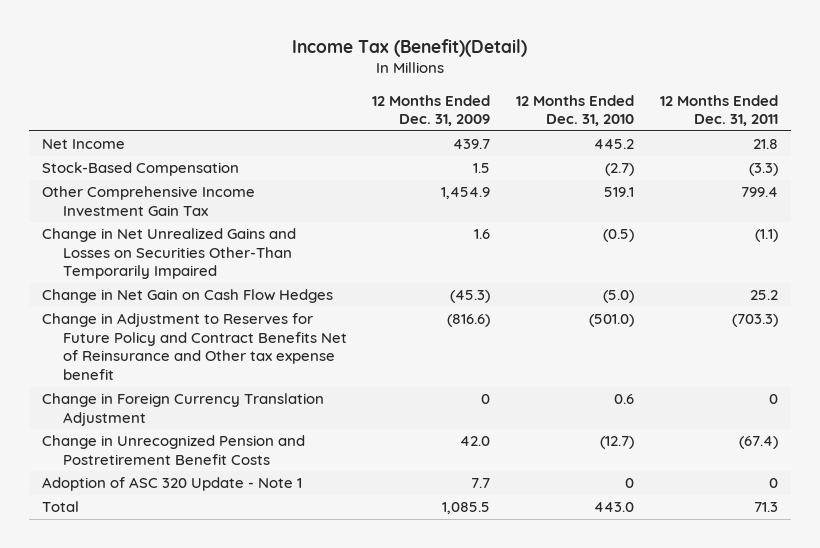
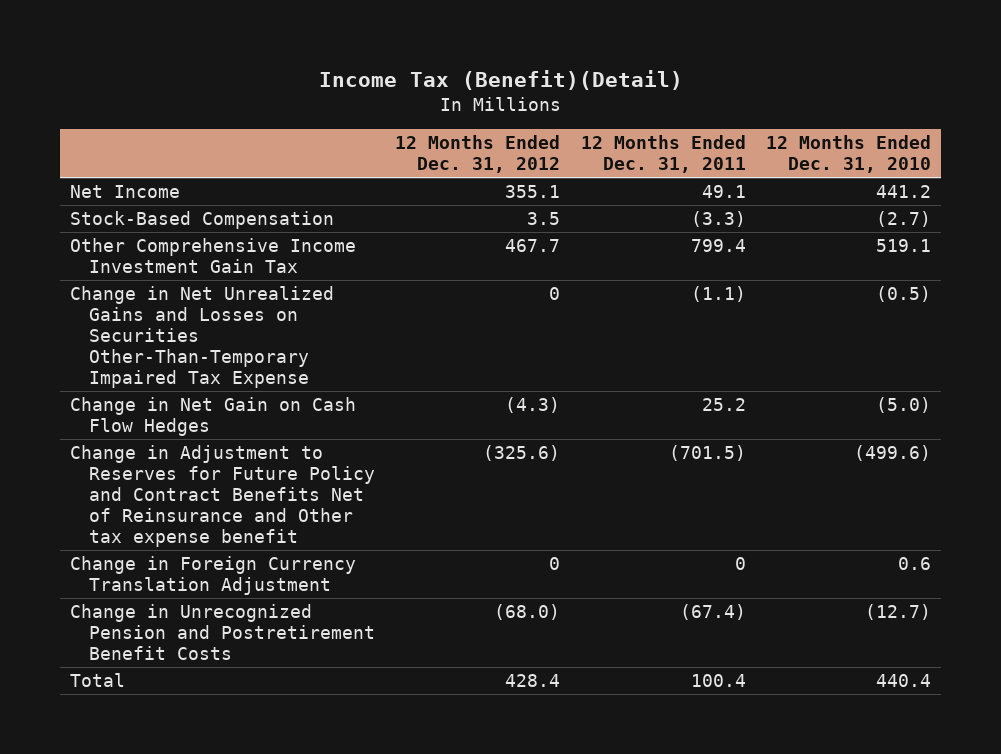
[372,94,491,127] 12 Months Ended Dec. 31, 2009 -> none
none -> [395,135,561,174] 12 Months Ended Dec. 31, 2012
[594,139,635,150] 445.2 -> [875,185,931,199] 441.2
[753,139,779,150] 21.8 -> [701,185,746,199] 49.1
[42,228,297,280] Change in Net Unrealized Gains and Losses on Securities Other-Than Temporarily Impaired -> [70,286,335,388] Change in Net Unrealized Gains and Losses on Securities Other-Than-Temporary Impaired Tax Expense
[589,314,635,328] (501.0) -> [853,445,931,462] (499.6)
[732,314,779,328] (703.3) -> [668,445,746,462] (701.5)
[42,477,303,492] Adoption of ASC 320 Update - Note 1 -> none
[594,502,635,513] 443.0 -> [875,674,931,688] 440.4
[754,502,779,513] 71.3 -> [690,674,746,688] 100.4

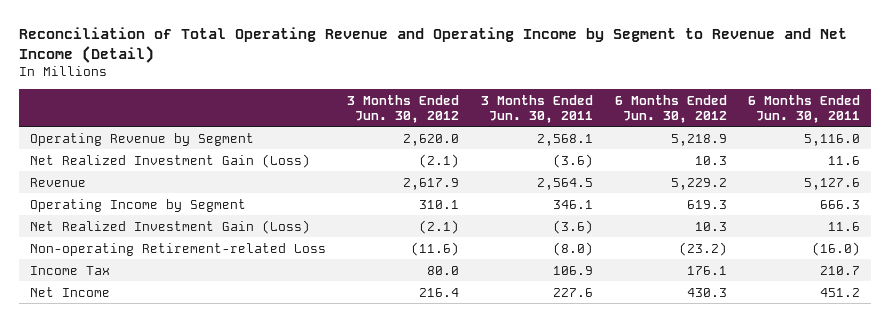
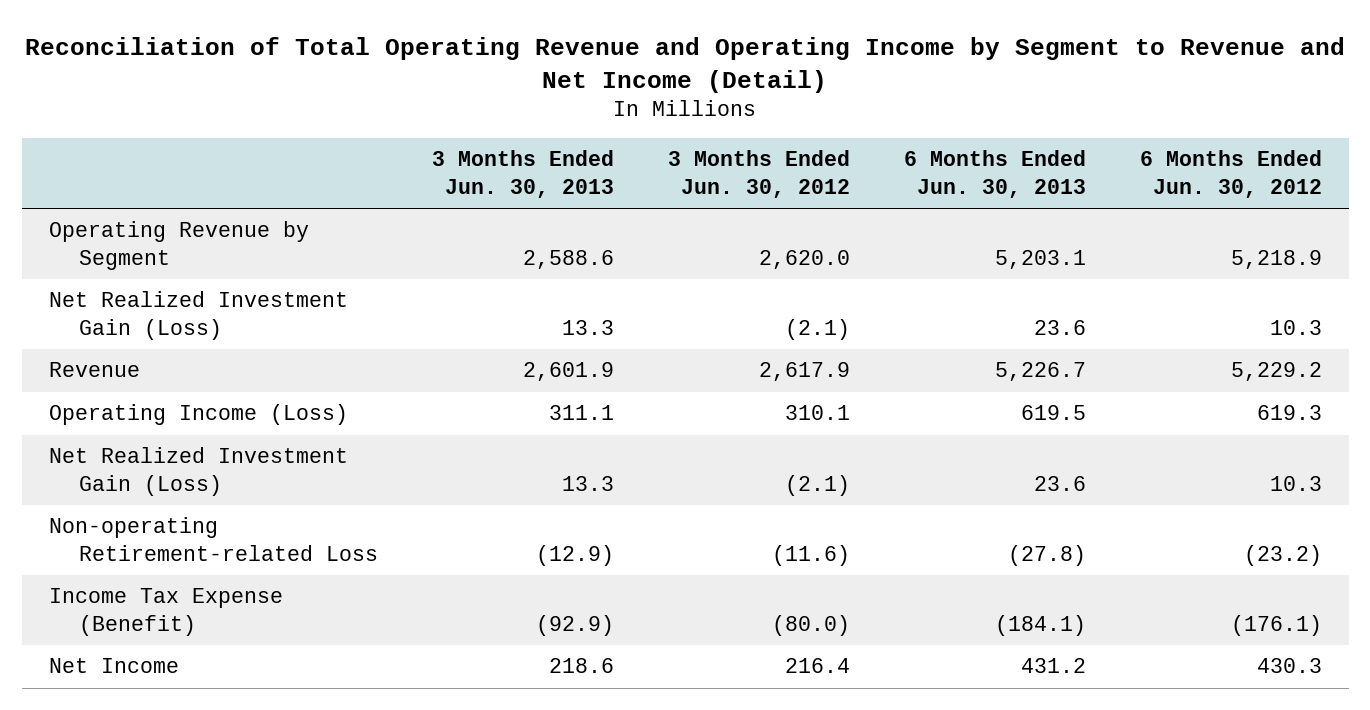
[480,95,593,123] 3 Months Ended Jun. 30, 2011 -> none
[748,95,861,123] 6 Months Ended Jun. 30, 2011 -> none
none -> [432,150,615,198] 3 Months Ended Jun. 30, 2013
none -> [903,150,1086,198] 6 Months Ended Jun. 30, 2013
[29,198,246,212] Operating Income by Segment -> [48,404,348,426] Operating Income (Loss)
[29,265,110,275] Income Tax -> [48,588,283,636] Income Tax Expense (Benefit)
[427,265,460,275] 80.0 -> [771,614,850,636] (80.0)
[686,265,727,275] 176.1 -> [1230,614,1322,636] (176.1)

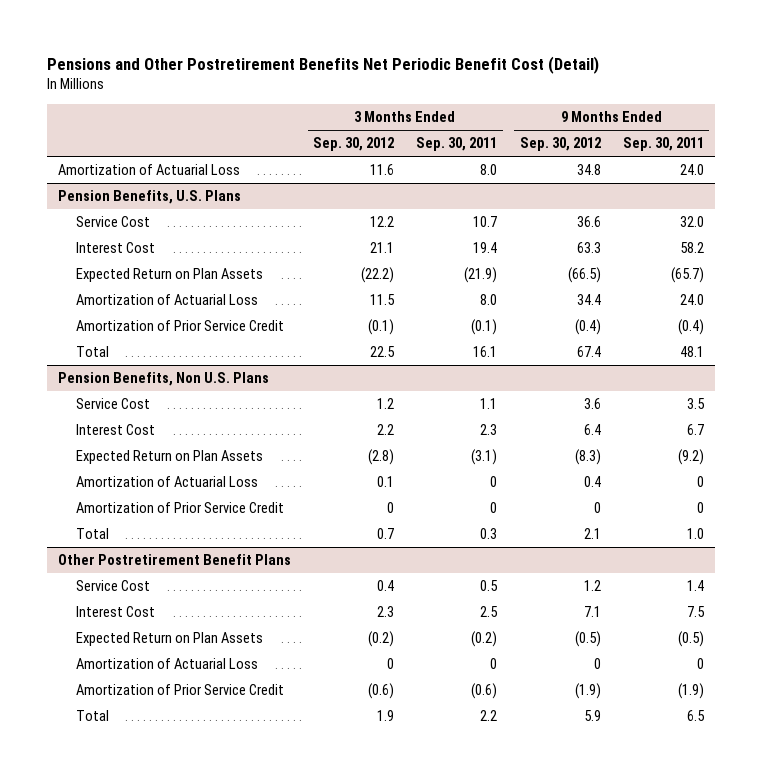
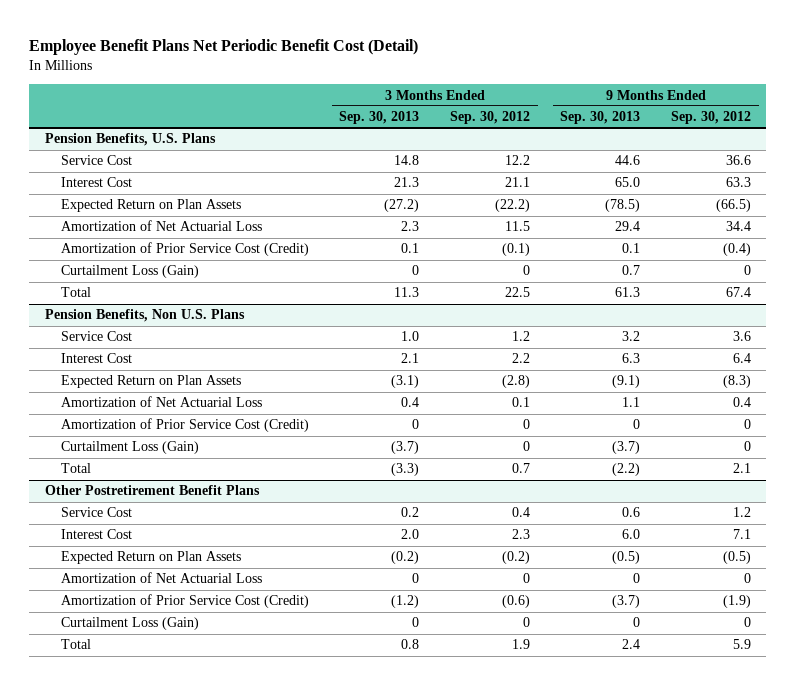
[47,55,600,74] Pensions and Other Postretirement Benefits Net Periodic Benefit Cost (Detail) -> [29,39,419,56] Employee Benefit Plans Net Periodic Benefit Cost (Detail)
[416,137,498,152] Sep. 30, 2011 -> none
[622,137,704,152] Sep. 30, 2011 -> none
none -> [339,111,420,125] Sep. 30, 2013
none -> [560,111,641,125] Sep. 30, 2013
[58,164,241,176] Amortization of Actuarial Loss -> none
[75,294,258,306] Amortization of Actuarial Loss -> [60,220,262,232] Amortization of Net Actuarial Loss
[75,320,284,332] Amortization of Prior Service Credit -> [60,242,309,257] Amortization of Prior Service Cost (Credit)
none -> [60,265,199,279] Curtailment Loss (Gain)
[75,476,258,488] Amortization of Actuarial Loss -> [60,396,262,408] Amortization of Net Actuarial Loss
[75,502,284,514] Amortization of Prior Service Credit -> [60,418,309,433] Amortization of Prior Service Cost (Credit)
none -> [60,441,199,455] Curtailment Loss (Gain)
[75,658,258,670] Amortization of Actuarial Loss -> [60,572,262,584] Amortization of Net Actuarial Loss
[75,684,284,696] Amortization of Prior Service Credit -> [60,594,309,609] Amortization of Prior Service Cost (Credit)
none -> [60,617,199,631] Curtailment Loss (Gain)

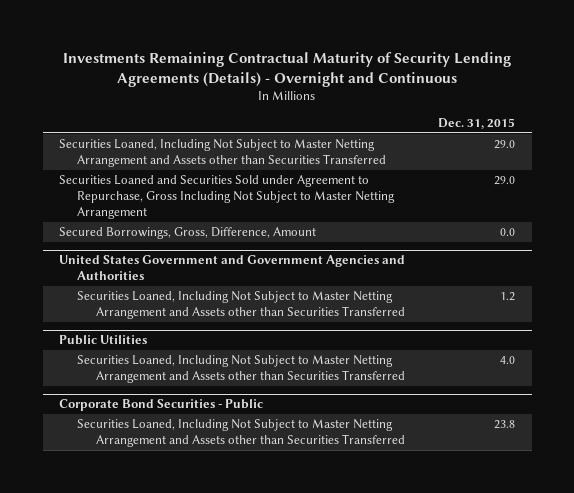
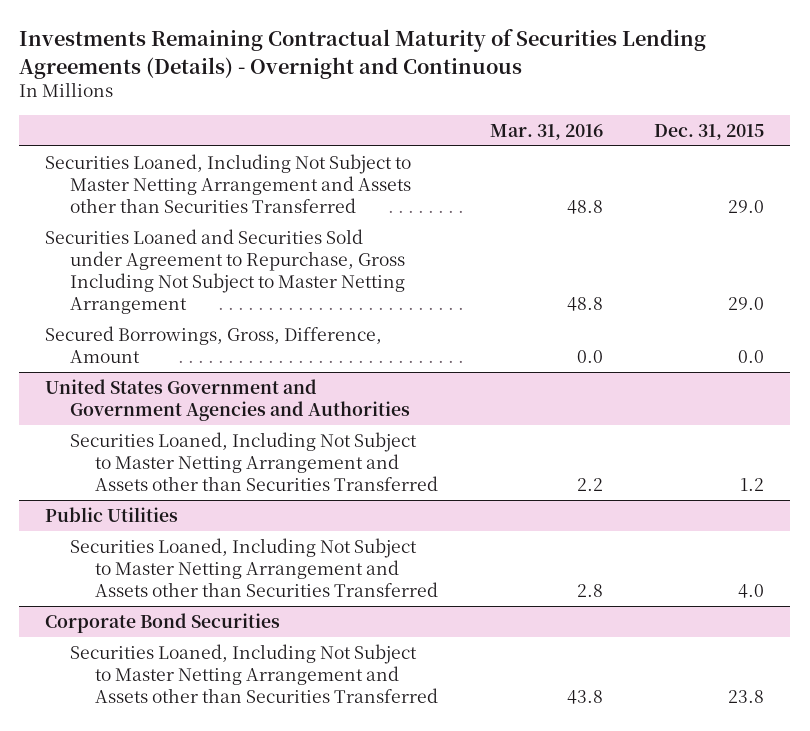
[63,51,512,87] Investments Remaining Contractual Maturity of Security Lending Agreements (Details) - Overnight and Continuous -> [19,29,707,79] Investments Remaining Contractual Maturity of Securities Lending Agreements (Details) - Overnight and Continuous
none -> [489,123,603,140] Mar. 31, 2016
[59,399,264,412] Corporate Bond Securities - Public -> [45,612,281,633] Corporate Bond Securities

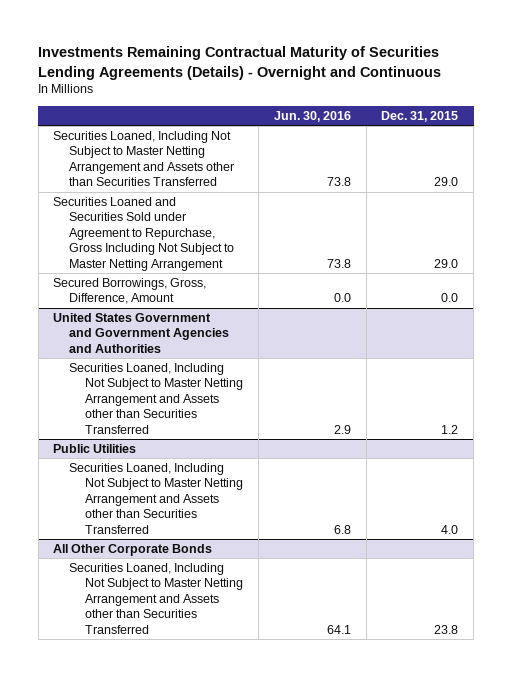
[489,123,603,140] Mar. 31, 2016 -> none
none -> [273,110,351,122] Jun. 30, 2016
[45,612,281,633] Corporate Bond Securities -> [53,544,213,557] All Other Corporate Bonds

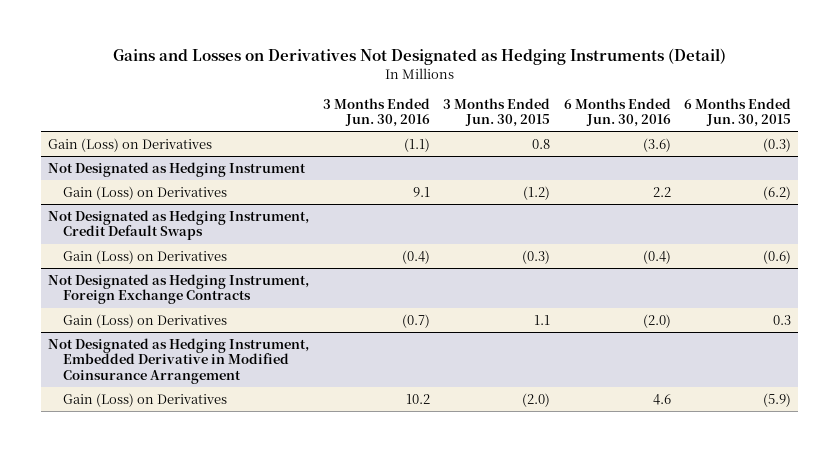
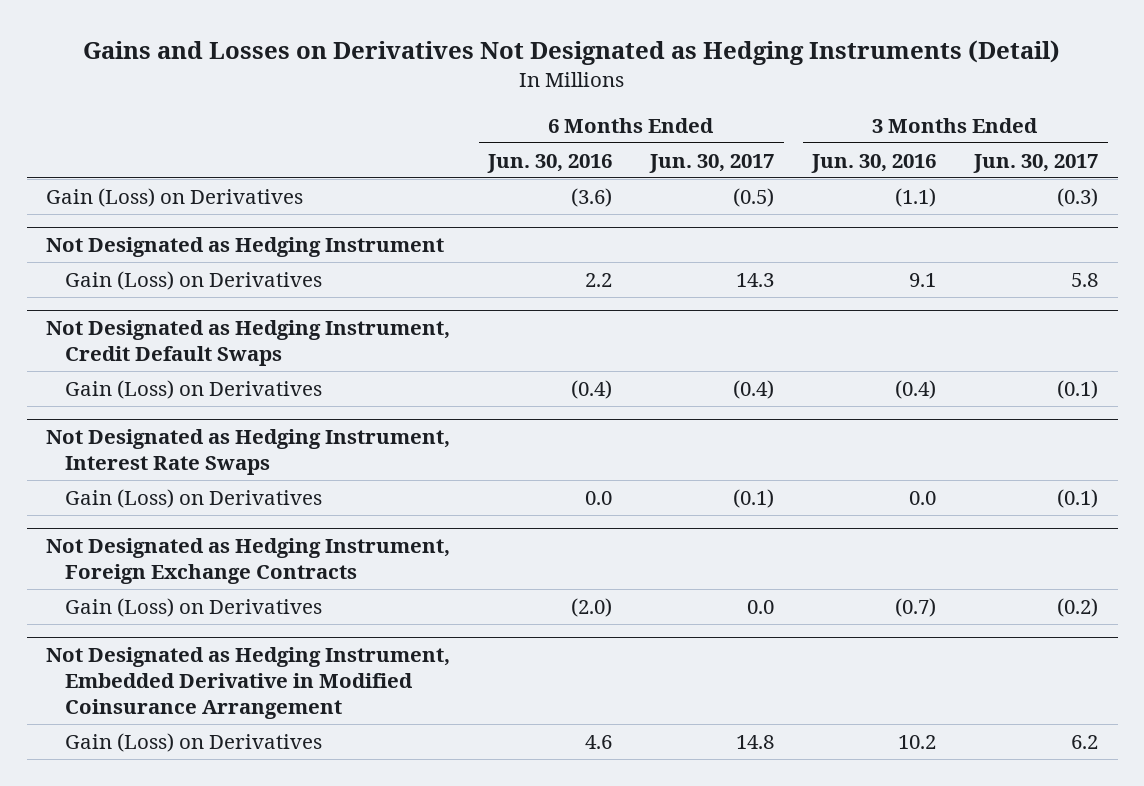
[443,97,551,128] 3 Months Ended Jun. 30, 2015 -> none
[684,97,792,128] 6 Months Ended Jun. 30, 2015 -> none
none -> [649,153,775,173] Jun. 30, 2017
none -> [973,153,1099,173] Jun. 30, 2017
none -> [45,428,450,476] Not Designated as Hedging Instrument, Interest Rate Swaps
none -> [64,488,322,508] Gain (Loss) on Derivatives

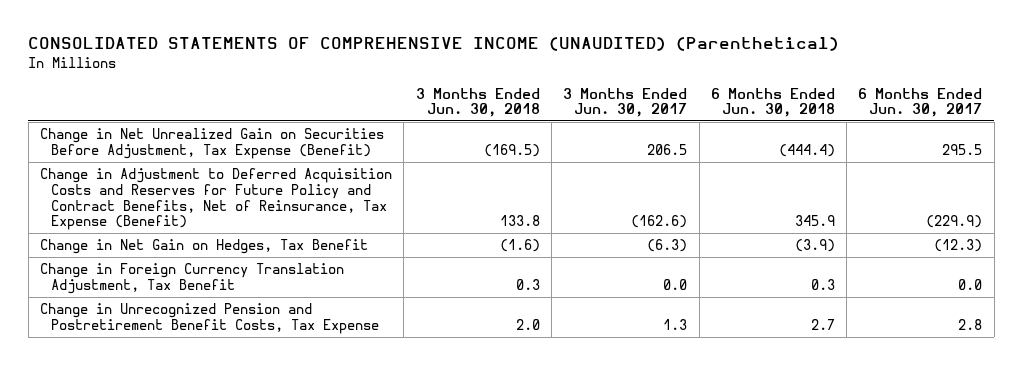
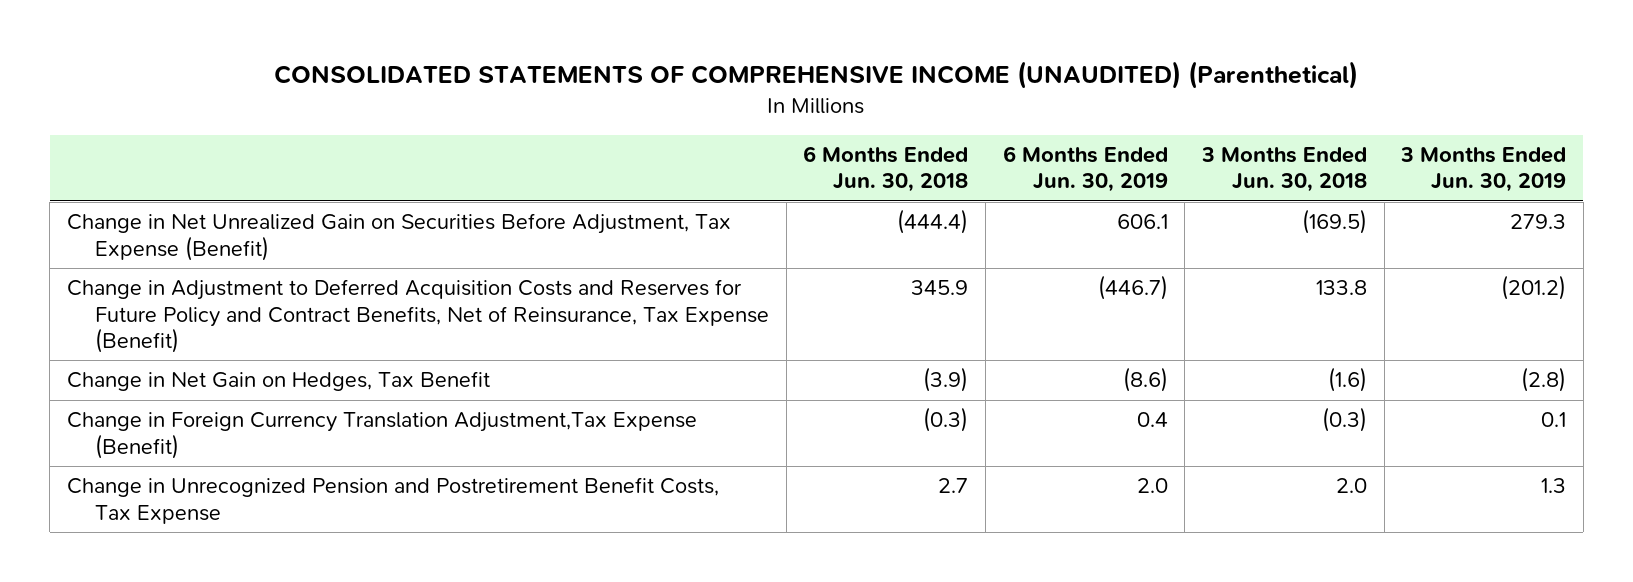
[563,87,688,118] 3 Months Ended Jun. 30, 2017 -> none
[858,87,983,118] 6 Months Ended Jun. 30, 2017 -> none
none -> [1002,145,1168,193] 6 Months Ended Jun. 30, 2019
none -> [1400,146,1567,193] 3 Months Ended Jun. 30, 2019
[40,263,345,294] Change in Foreign Currency Translation Adjustment, Tax Benefit -> [66,412,697,459] Change in Foreign Currency Translation Adjustment,Tax Expense (Benefit)
[515,278,540,290] 0.3 -> [1321,407,1367,433] (0.3)
[810,278,835,290] 0.3 -> [923,407,969,433] (0.3)

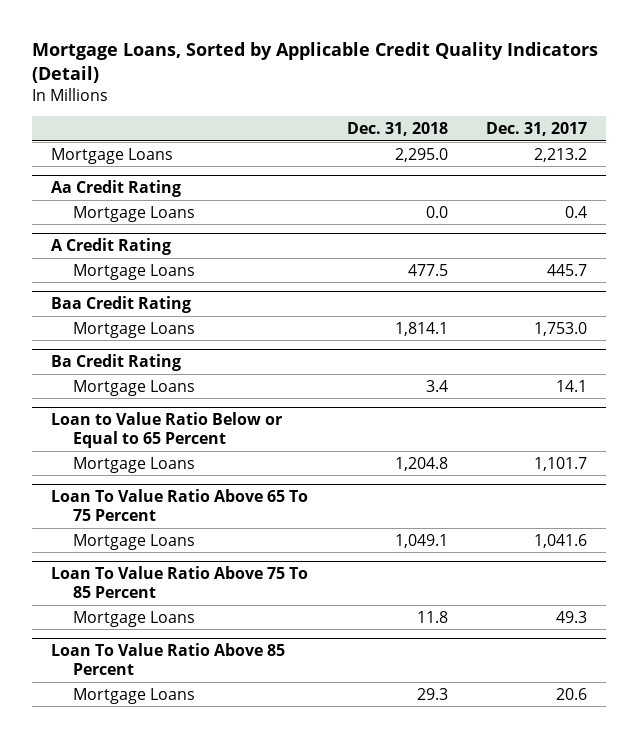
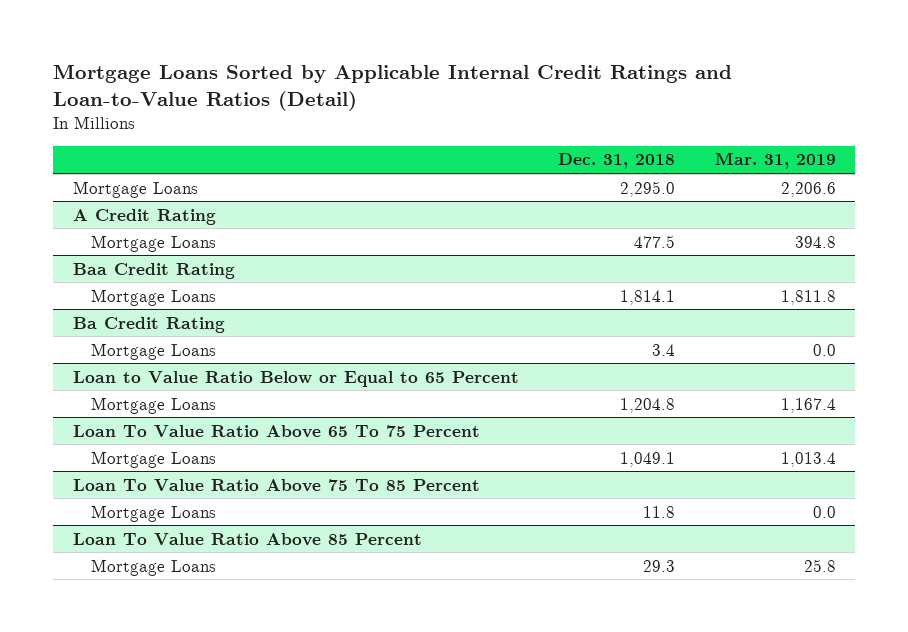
[32,42,599,84] Mortgage Loans, Sorted by Applicable Credit Quality Indicators (Detail) -> [52,64,732,111] Mortgage Loans Sorted by Applicable Internal Credit Ratings and Loan-to-Value Ratios (Detail)
[486,121,588,136] Dec. 31, 2017 -> none
none -> [714,152,836,170] Mar. 31, 2019
[51,180,182,198] Aa Credit Rating -> none
[73,205,196,222] Mortgage Loans -> none

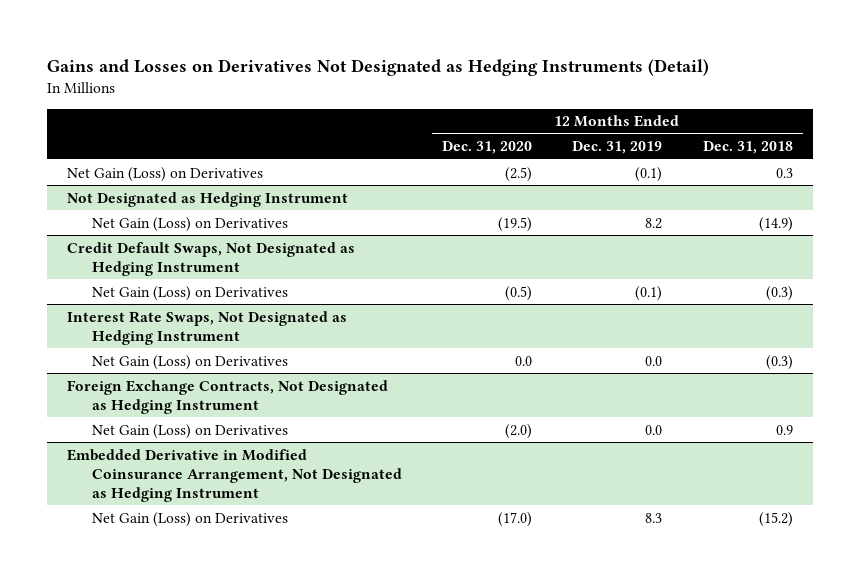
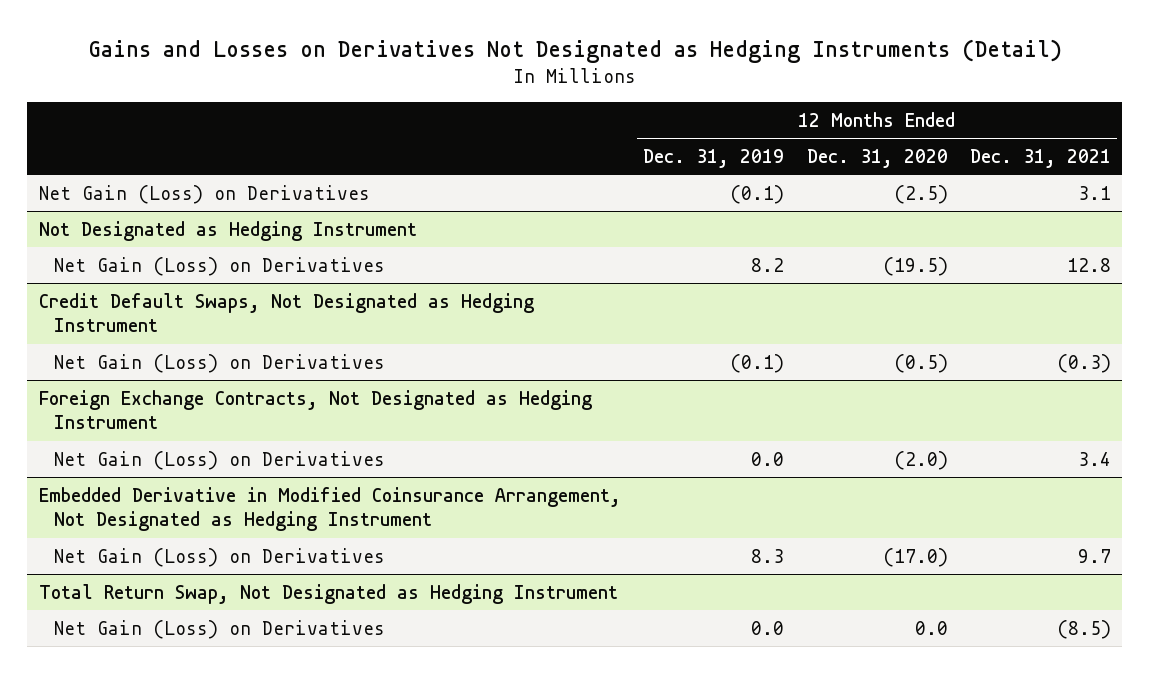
[702,141,793,155] Dec. 31, 2018 -> none
none -> [970,148,1112,168] Dec. 31, 2021
[67,310,348,345] Interest Rate Swaps, Not Designated as Hedging Instrument -> none
[91,354,288,370] Net Gain (Loss) on Derivatives -> none
none -> [38,583,618,604] Total Return Swap, Not Designated as Hedging Instrument
none -> [54,619,386,639] Net Gain (Loss) on Derivatives

